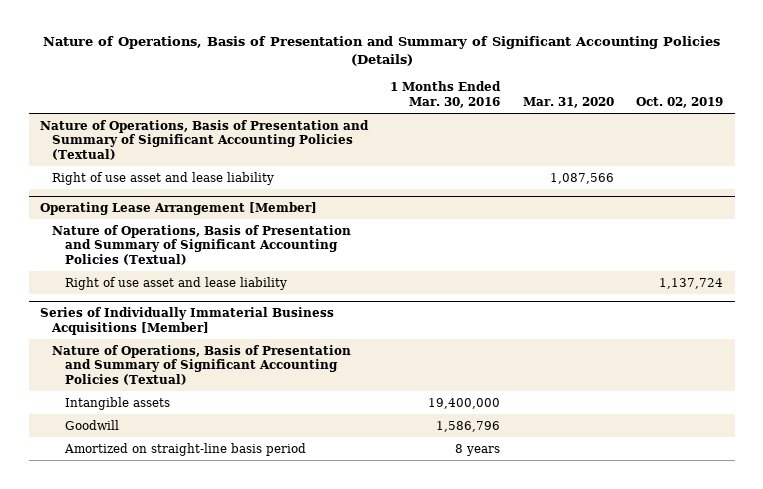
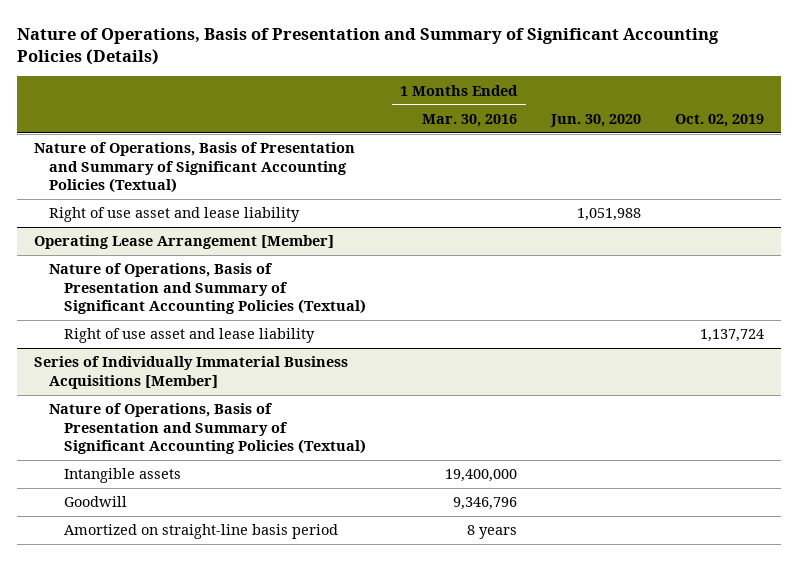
[522,96,614,108] Mar. 31, 2020 -> none
none -> [550,113,642,127] Jun. 30, 2020
[436,420,501,432] 1,586,796 -> [453,497,518,511] 9,346,796

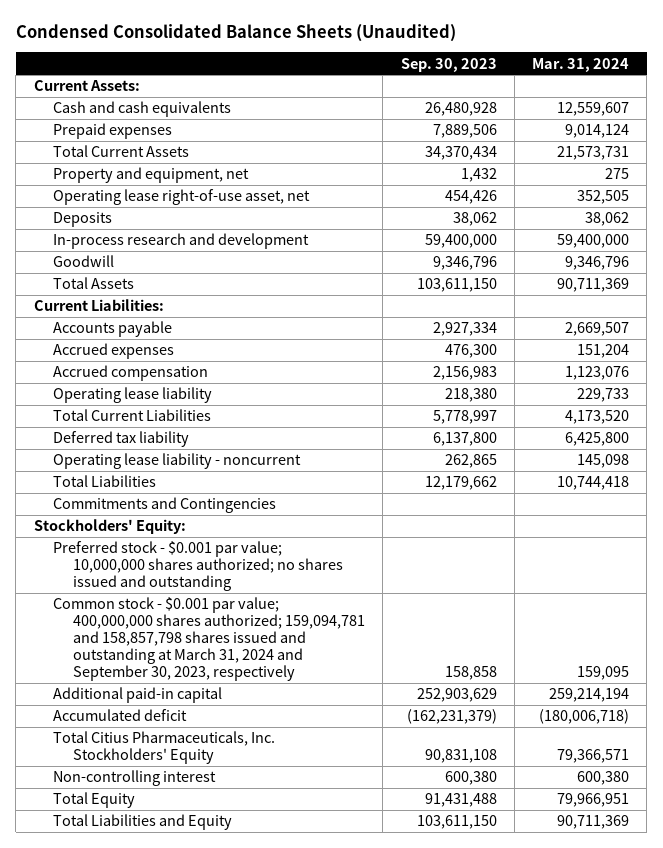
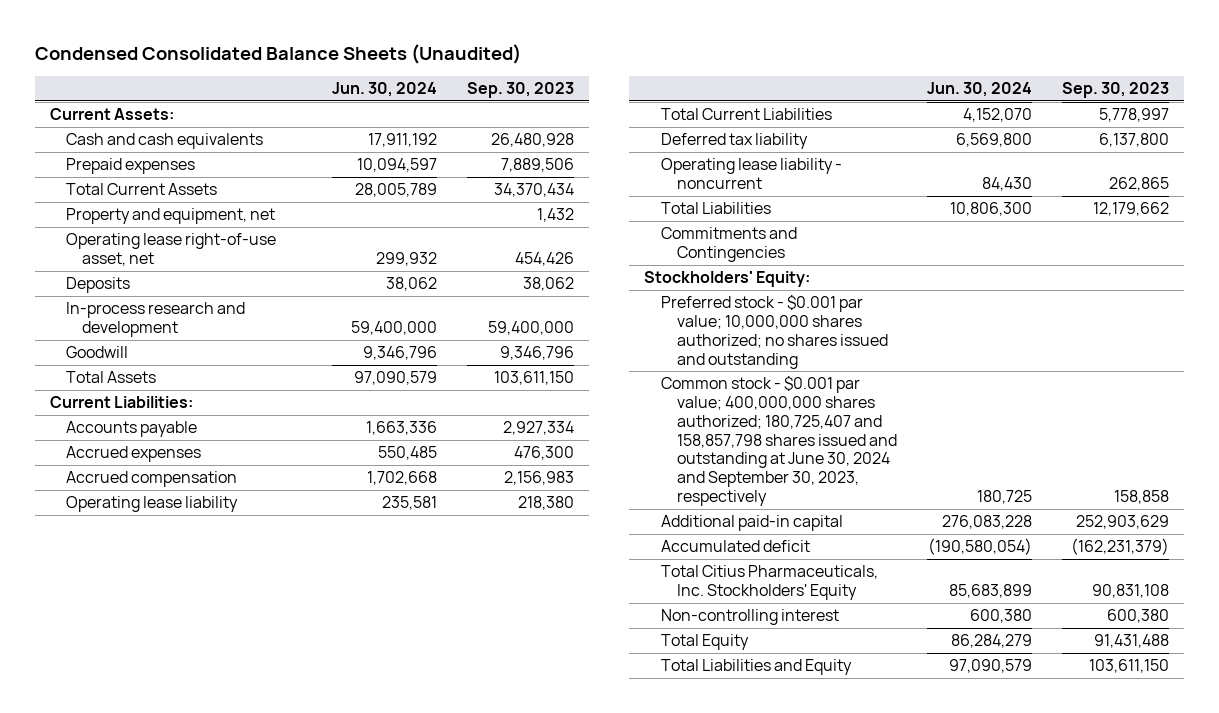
[532,57,630,72] Mar. 31, 2024 -> none
none -> [332,82,438,98] Jun. 30, 2024
[53,597,365,682] Common stock - $0.001 par value; 400,000,000 shares authorized; 159,094,781 and 158,857,798 shares issued and outstanding at March 31, 2024 and September 30, 2023, respectively -> [660,376,898,506] Common stock - $0.001 par value; 400,000,000 shares authorized; 180,725,407 and 158,857,798 shares issued and outstanding at June 30, 2024 and September 30, 2023, respectively

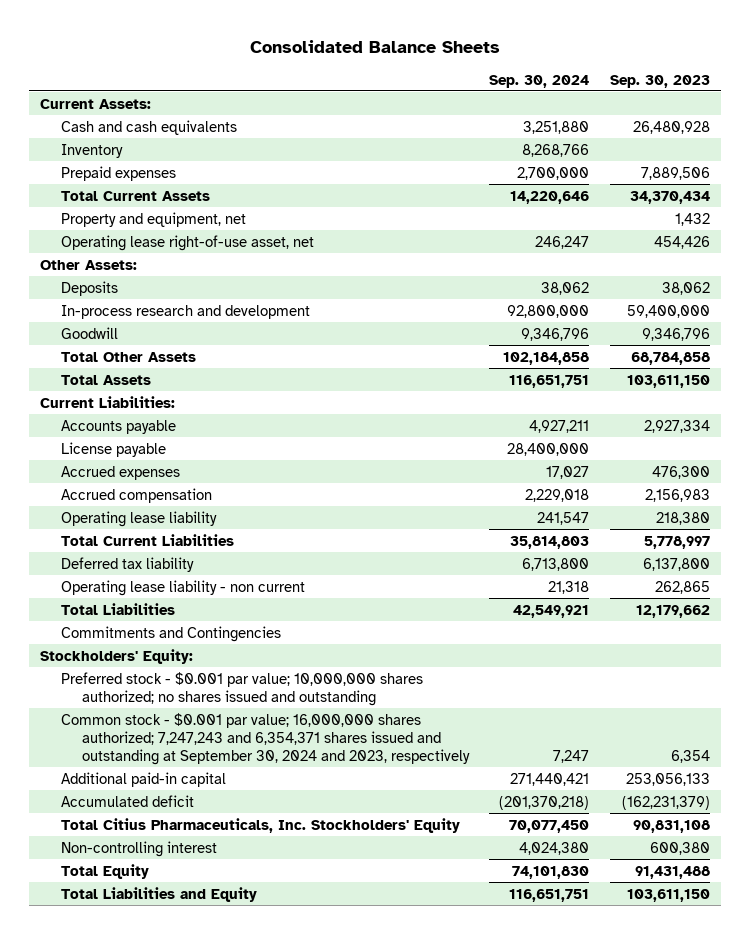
[34,43,521,64] Condensed Consolidated Balance Sheets (Unaudited) -> [249,39,500,53] Consolidated Balance Sheets
[332,82,438,98] Jun. 30, 2024 -> none
none -> [489,74,590,88] Sep. 30, 2024
none -> [60,143,123,158] Inventory
none -> [39,259,137,270] Other Assets:
none -> [60,351,196,362] Total Other Assets
none -> [60,441,166,457] License payable
[660,158,842,190] Operating lease liability - noncurrent -> [60,579,305,596] Operating lease liability - non current
[660,376,898,506] Common stock - $0.001 par value; 400,000,000 shares authorized; 180,725,407 and 158,857,798 shares issued and outstanding at June 30, 2024 and September 30, 2023, respectively -> [60,712,470,765] Common stock - $0.001 par value; 16,000,000 shares authorized; 7,247,243 and 6,354,371 shares issued and outstanding at September 30, 2024 and 2023, respectively
[1113,489,1169,504] 158,858 -> [671,749,711,763] 6,354
[1075,515,1169,530] 252,903,629 -> [626,772,711,786] 253,056,133

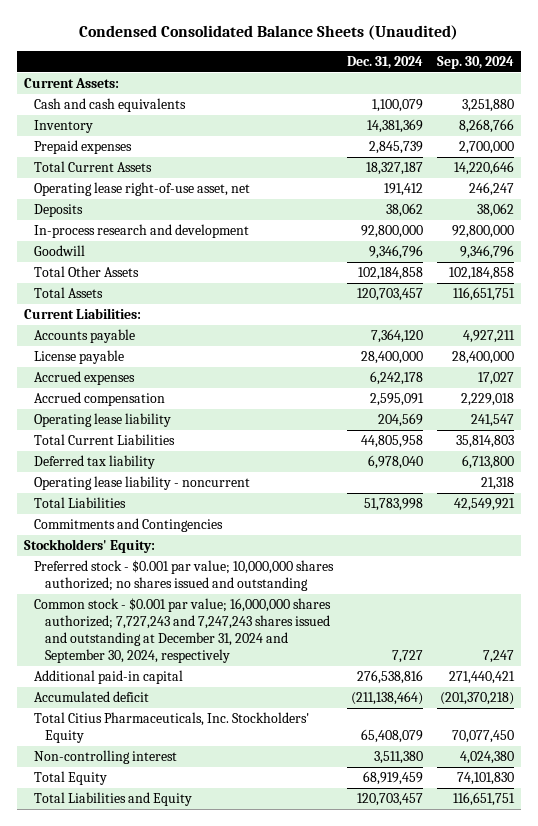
[249,39,500,53] Consolidated Balance Sheets -> [78,25,458,41] Condensed Consolidated Balance Sheets (Unaudited)
[610,74,711,88] Sep. 30, 2023 -> none
none -> [347,55,424,69] Dec. 31, 2024
[60,211,246,227] Property and equipment, net -> none
[39,259,137,270] Other Assets: -> none
[60,579,305,596] Operating lease liability - non current -> [34,476,251,491] Operating lease liability - noncurrent
[60,712,470,765] Common stock - $0.001 par value; 16,000,000 shares authorized; 7,247,243 and 6,354,371 shares issued and outstanding at September 30, 2024 and 2023, respectively -> [34,598,332,664] Common stock - $0.001 par value; 16,000,000 shares authorized; 7,727,243 and 7,247,243 shares issued and outstanding at December 31, 2024 and September 30, 2024, respectively

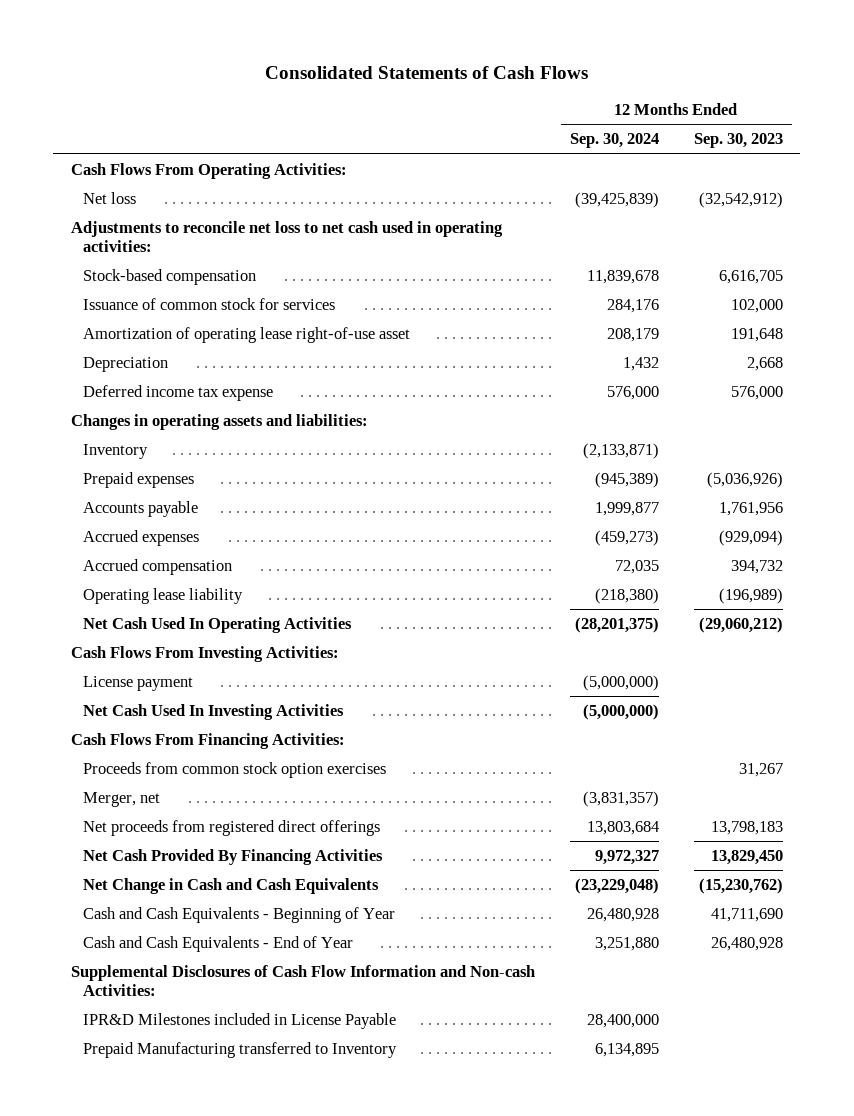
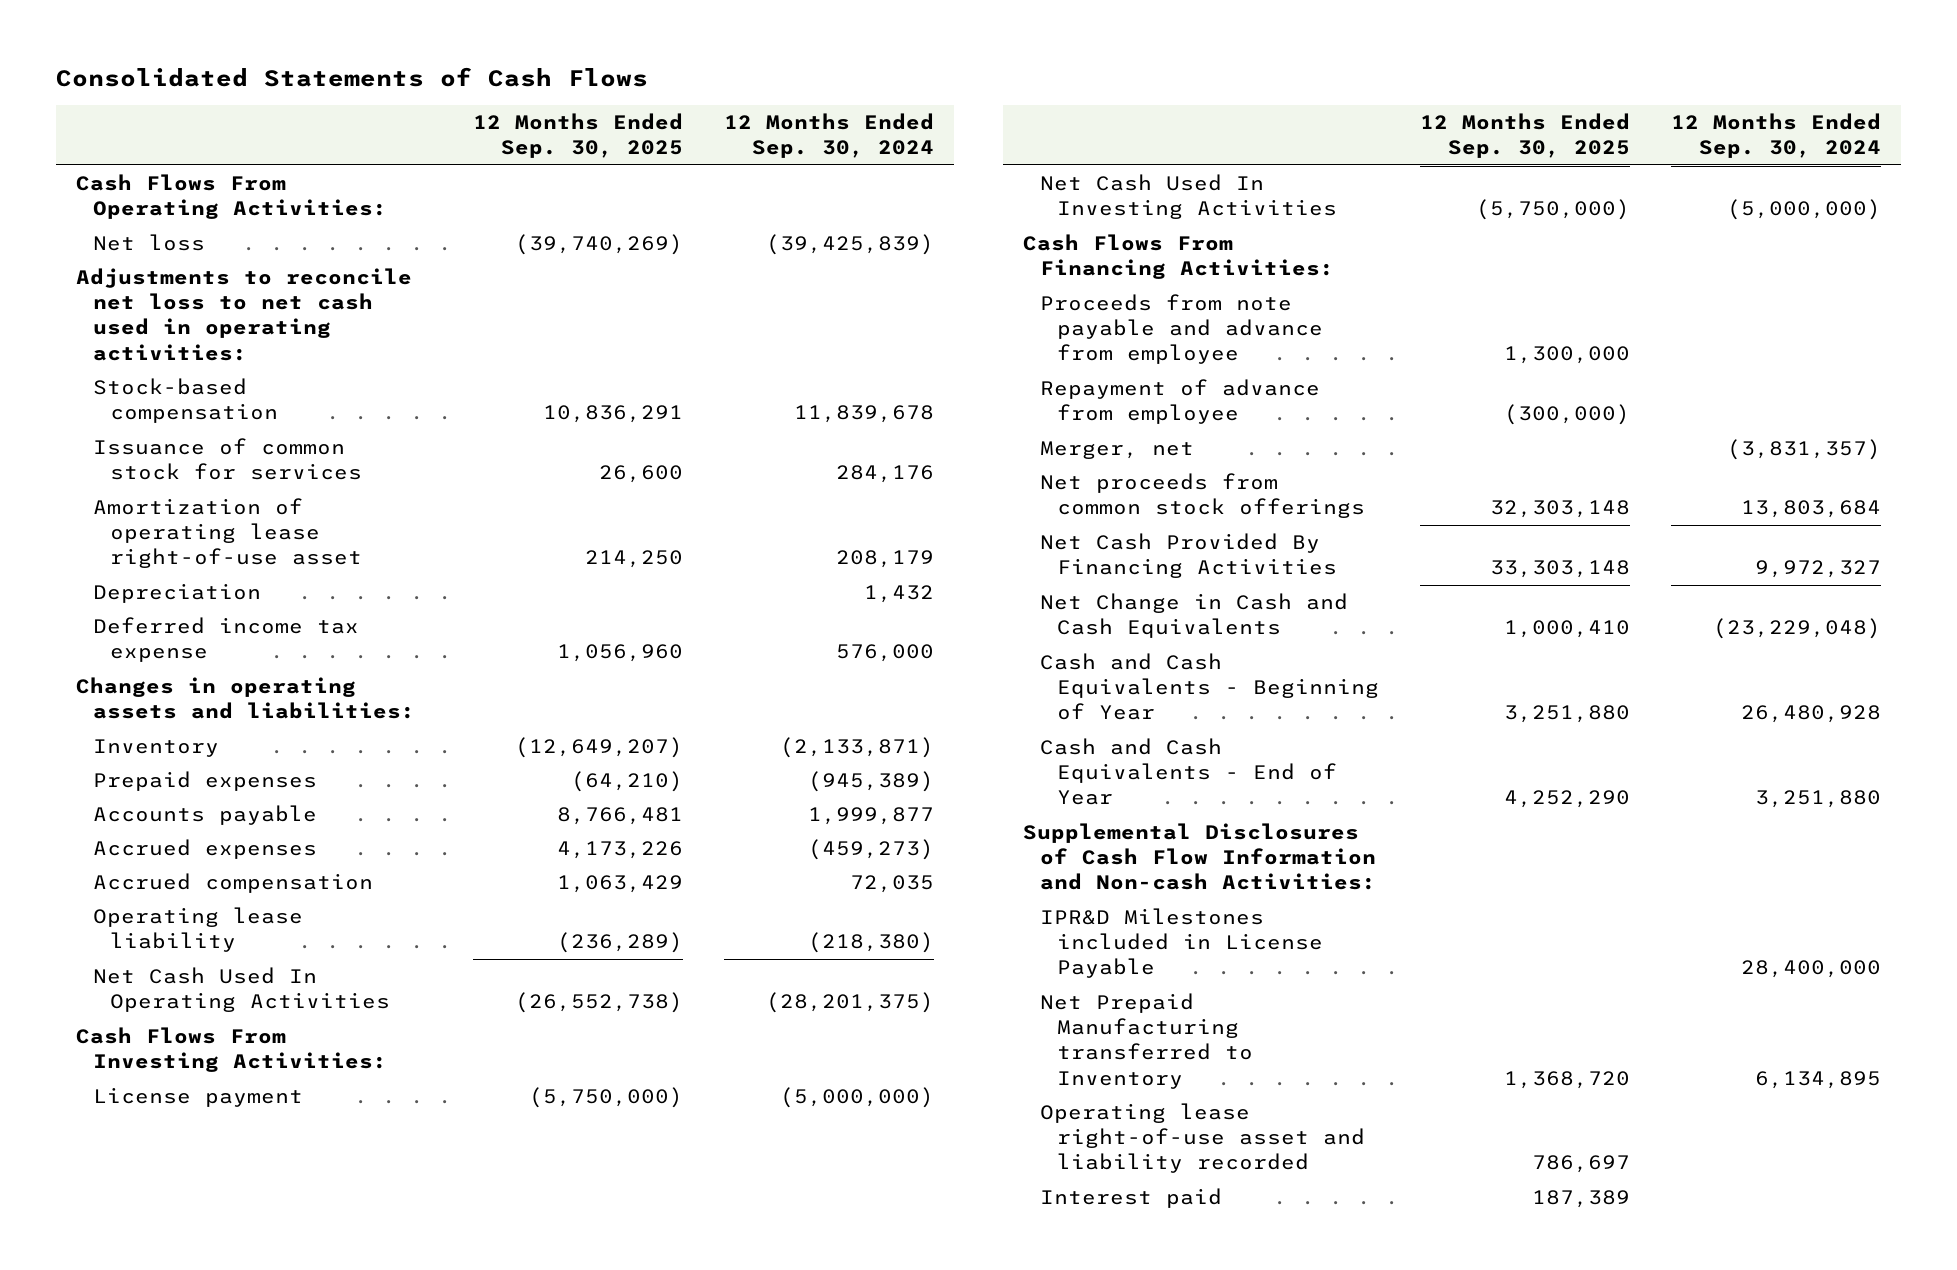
[693,133,783,149] Sep. 30, 2023 -> none
none -> [472,113,683,159] 12 Months Ended Sep. 30, 2025
[83,761,387,778] Proceeds from common stock option exercises -> none
none -> [1039,293,1323,365] Proceeds from note payable and advance from employee
none -> [1039,378,1320,425] Repayment of advance from employee
[83,819,381,836] Net proceeds from registered direct offerings -> [1039,472,1365,519] Net proceeds from common stock offerings
[83,1041,398,1058] Prepaid Manufacturing transferred to Inventory -> [1039,992,1253,1089] Net Prepaid Manufacturing transferred to Inventory
none -> [1039,1102,1365,1174] Operating lease right-of-use asset and liability recorded
none -> [1039,1187,1222,1208] Interest paid

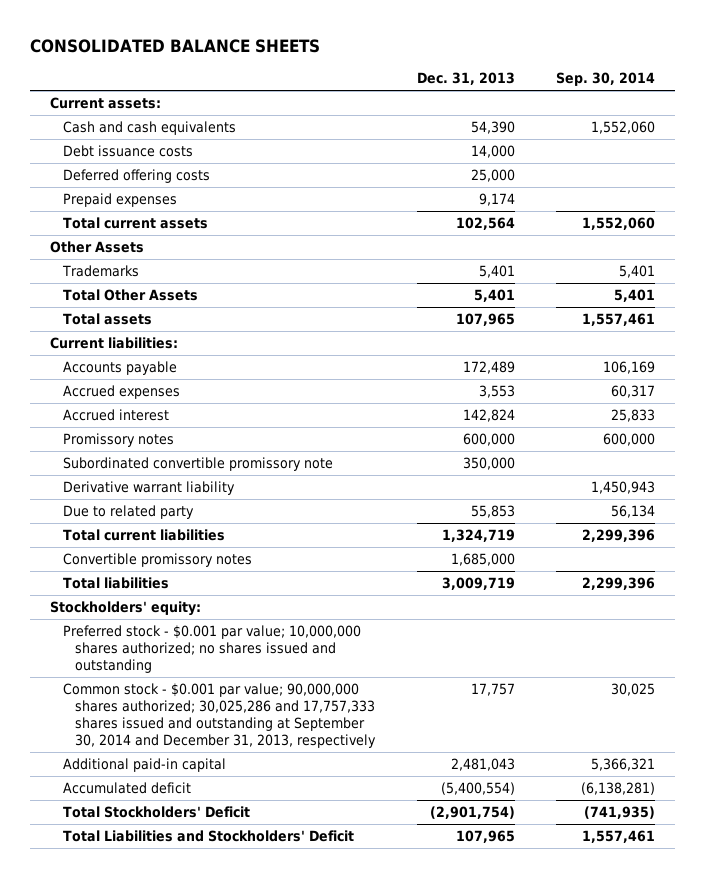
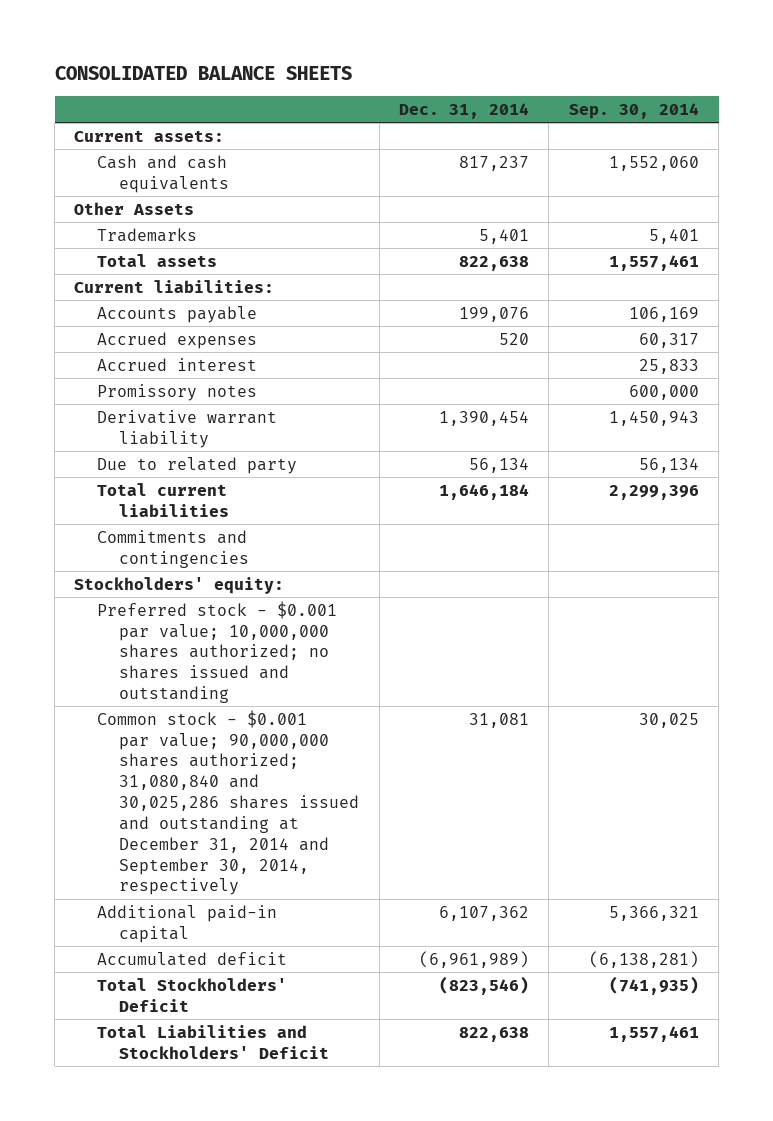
[416,72,515,86] Dec. 31, 2013 -> none
none -> [399,102,530,119] Dec. 31, 2014
[62,145,193,158] Debt issuance costs -> none
[62,169,210,184] Deferred offering costs -> none
[62,193,177,208] Prepaid expenses -> none
[62,217,208,230] Total current assets -> none
[62,289,198,302] Total Other Assets -> none
[62,457,333,472] Subordinated convertible promissory note -> none
[62,553,252,568] Convertible promissory notes -> none
[62,577,169,590] Total liabilities -> none
none -> [96,529,250,568] Commitments and contingencies
[62,683,377,748] Common stock - $0.001 par value; 90,000,000 shares authorized; 30,025,286 and 17,757,333 shares issued and outstanding at September 30, 2014 and December 31, 2013, respectively -> [96,709,360,896] Common stock - $0.001 par value; 90,000,000 shares authorized; 31,080,840 and 30,025,286 shares issued and outstanding at December 31, 2014 and September 30, 2014, respectively

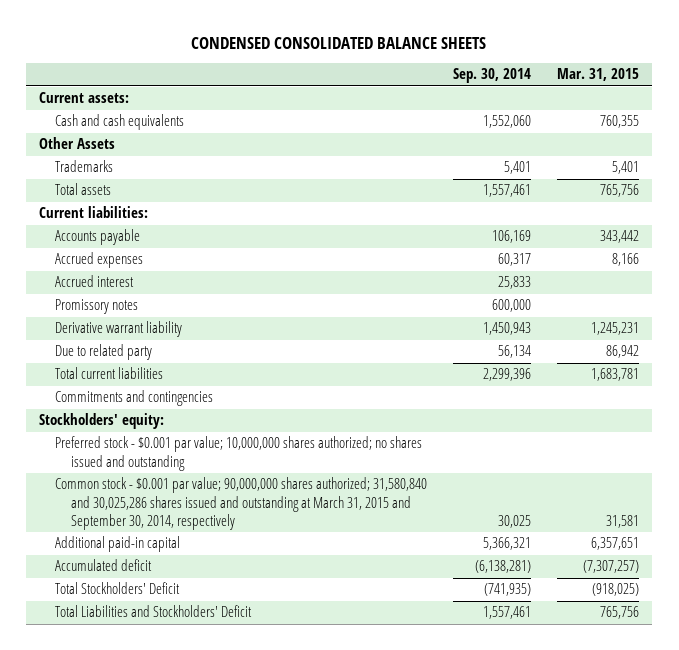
[54,65,352,80] CONSOLIDATED BALANCE SHEETS -> [191,36,487,49] CONDENSED CONSOLIDATED BALANCE SHEETS
[399,102,530,119] Dec. 31, 2014 -> none
none -> [557,68,640,82] Mar. 31, 2015
[96,709,360,896] Common stock - $0.001 par value; 90,000,000 shares authorized; 31,080,840 and 30,025,286 shares issued and outstanding at December 31, 2014 and September 30, 2014, respectively -> [55,477,428,530] Common stock - $0.001 par value; 90,000,000 shares authorized; 31,580,840 and 30,025,286 shares issued and outstanding at March 31, 2015 and September 30, 2014, respectively

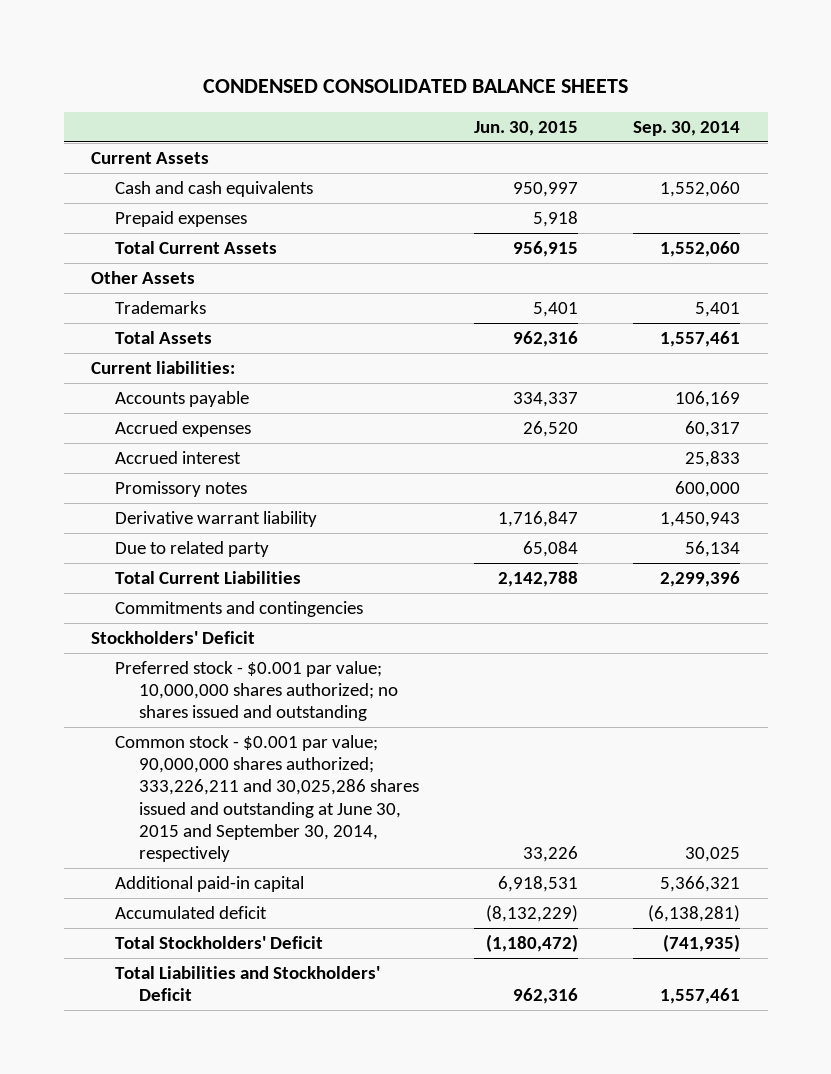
[557,68,640,82] Mar. 31, 2015 -> none
none -> [473,120,578,136] Jun. 30, 2015
[39,92,130,104] Current assets: -> [91,151,210,164] Current Assets
none -> [114,210,247,227] Prepaid expenses
none -> [114,240,277,254] Total Current Assets
[55,183,112,196] Total assets -> [114,330,212,344] Total Assets
[55,367,164,380] Total current liabilities -> [114,570,301,584] Total Current Liabilities
[39,413,165,430] Stockholders' equity: -> [91,630,256,644] Stockholders' Deficit
[55,477,428,530] Common stock - $0.001 par value; 90,000,000 shares authorized; 31,580,840 and 30,025,286 shares issued and outstanding at March 31, 2015 and September 30, 2014, respectively -> [114,734,419,863] Common stock - $0.001 par value; 90,000,000 shares authorized; 333,226,211 and 30,025,286 shares issued and outstanding at June 30, 2015 and September 30, 2014, respectively

